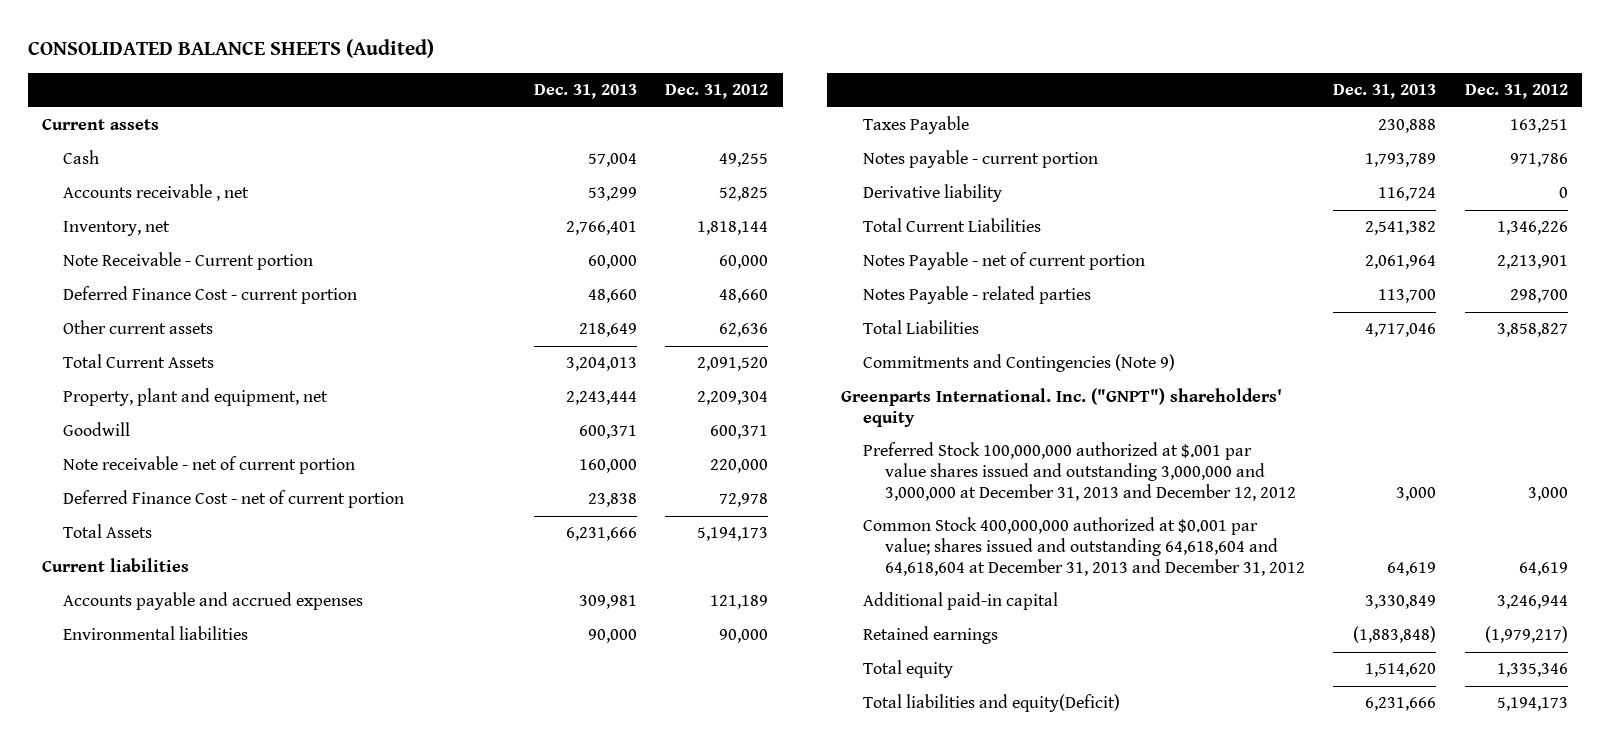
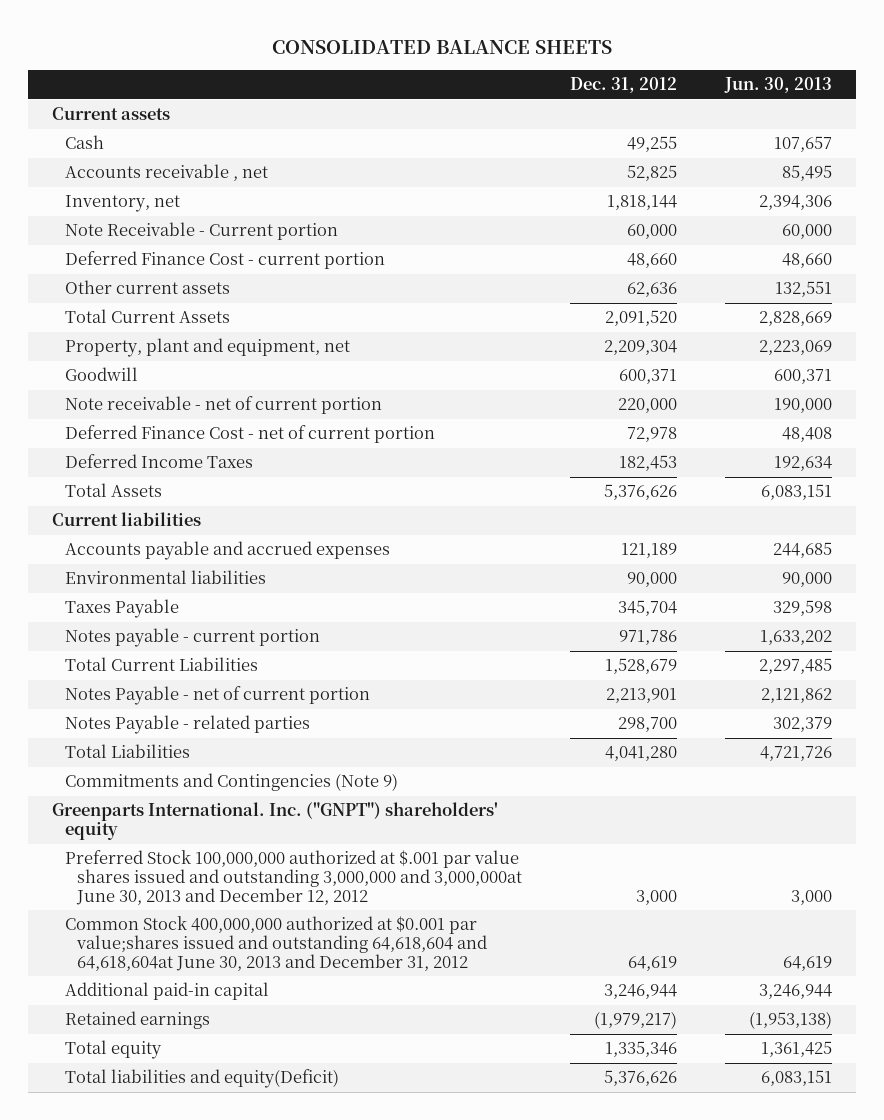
[27,39,434,59] CONSOLIDATED BALANCE SHEETS (Audited) -> [272,39,613,54] CONSOLIDATED BALANCE SHEETS
[533,84,637,100] Dec. 31, 2013 -> none
none -> [724,77,833,94] Jun. 30, 2013
none -> [64,454,253,469] Deferred Income Taxes
[697,527,769,542] 5,194,173 -> [604,484,678,501] 5,376,626
[1509,119,1568,134] 163,251 -> [618,600,678,617] 345,704
[863,184,1003,203] Derivative liability -> none
[1496,221,1568,236] 1,346,226 -> [605,658,678,675] 1,528,679
[1496,323,1568,338] 3,858,827 -> [605,746,678,762] 4,041,280
[863,442,1296,501] Preferred Stock 100,000,000 authorized at $.001 par value shares issued and outstanding 3,000,000 and 3,000,000 at December 31, 2013 and December 12, 2012 -> [64,850,523,906] Preferred Stock 100,000,000 authorized at $.001 par value shares issued and outstanding 3,000,000 and 3,000,000at June 30, 2013 and December 12, 2012
[863,517,1305,576] Common Stock 400,000,000 authorized at $0.001 par value; shares issued and outstanding 64,618,604 and 64,618,604 at December 31, 2013 and December 31, 2012 -> [64,916,488,972] Common Stock 400,000,000 authorized at $0.001 par value;shares issued and outstanding 64,618,604 and 64,618,604at June 30, 2013 and December 31, 2012
[1496,697,1568,712] 5,194,173 -> [604,1070,678,1087] 5,376,626

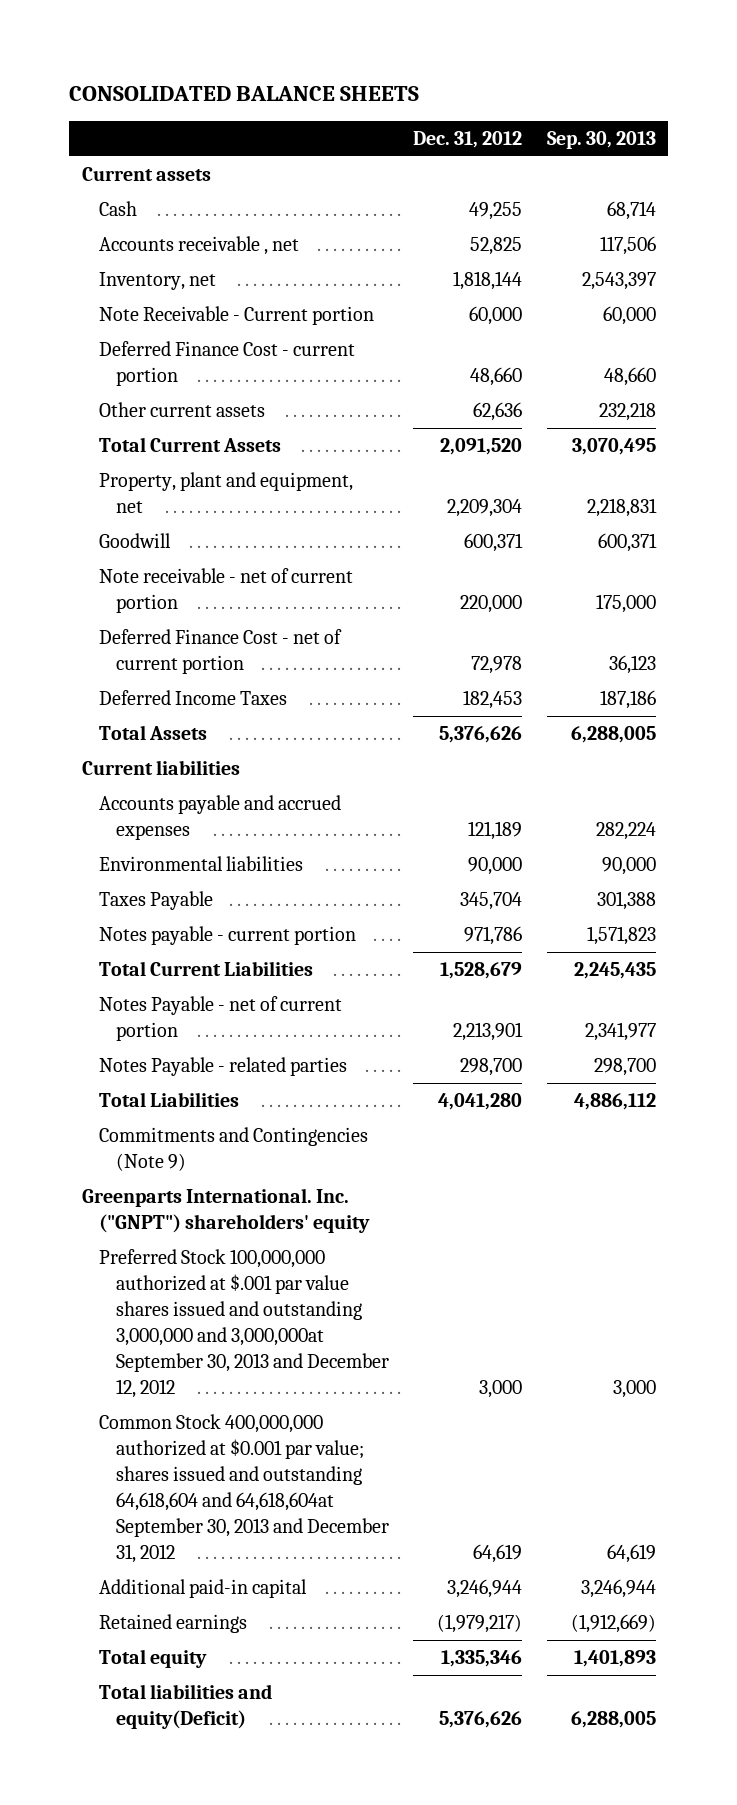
[724,77,833,94] Jun. 30, 2013 -> none
none -> [546,131,656,150] Sep. 30, 2013
[64,850,523,906] Preferred Stock 100,000,000 authorized at $.001 par value shares issued and outstanding 3,000,000 and 3,000,000at June 30, 2013 and December 12, 2012 -> [98,1249,389,1399] Preferred Stock 100,000,000 authorized at $.001 par value shares issued and outstanding 3,000,000 and 3,000,000at September 30, 2013 and December 12, 2012
[64,916,488,972] Common Stock 400,000,000 authorized at $0.001 par value;shares issued and outstanding 64,618,604 and 64,618,604at June 30, 2013 and December 31, 2012 -> [98,1414,389,1564] Common Stock 400,000,000 authorized at $0.001 par value; shares issued and outstanding 64,618,604 and 64,618,604at September 30, 2013 and December 31, 2012

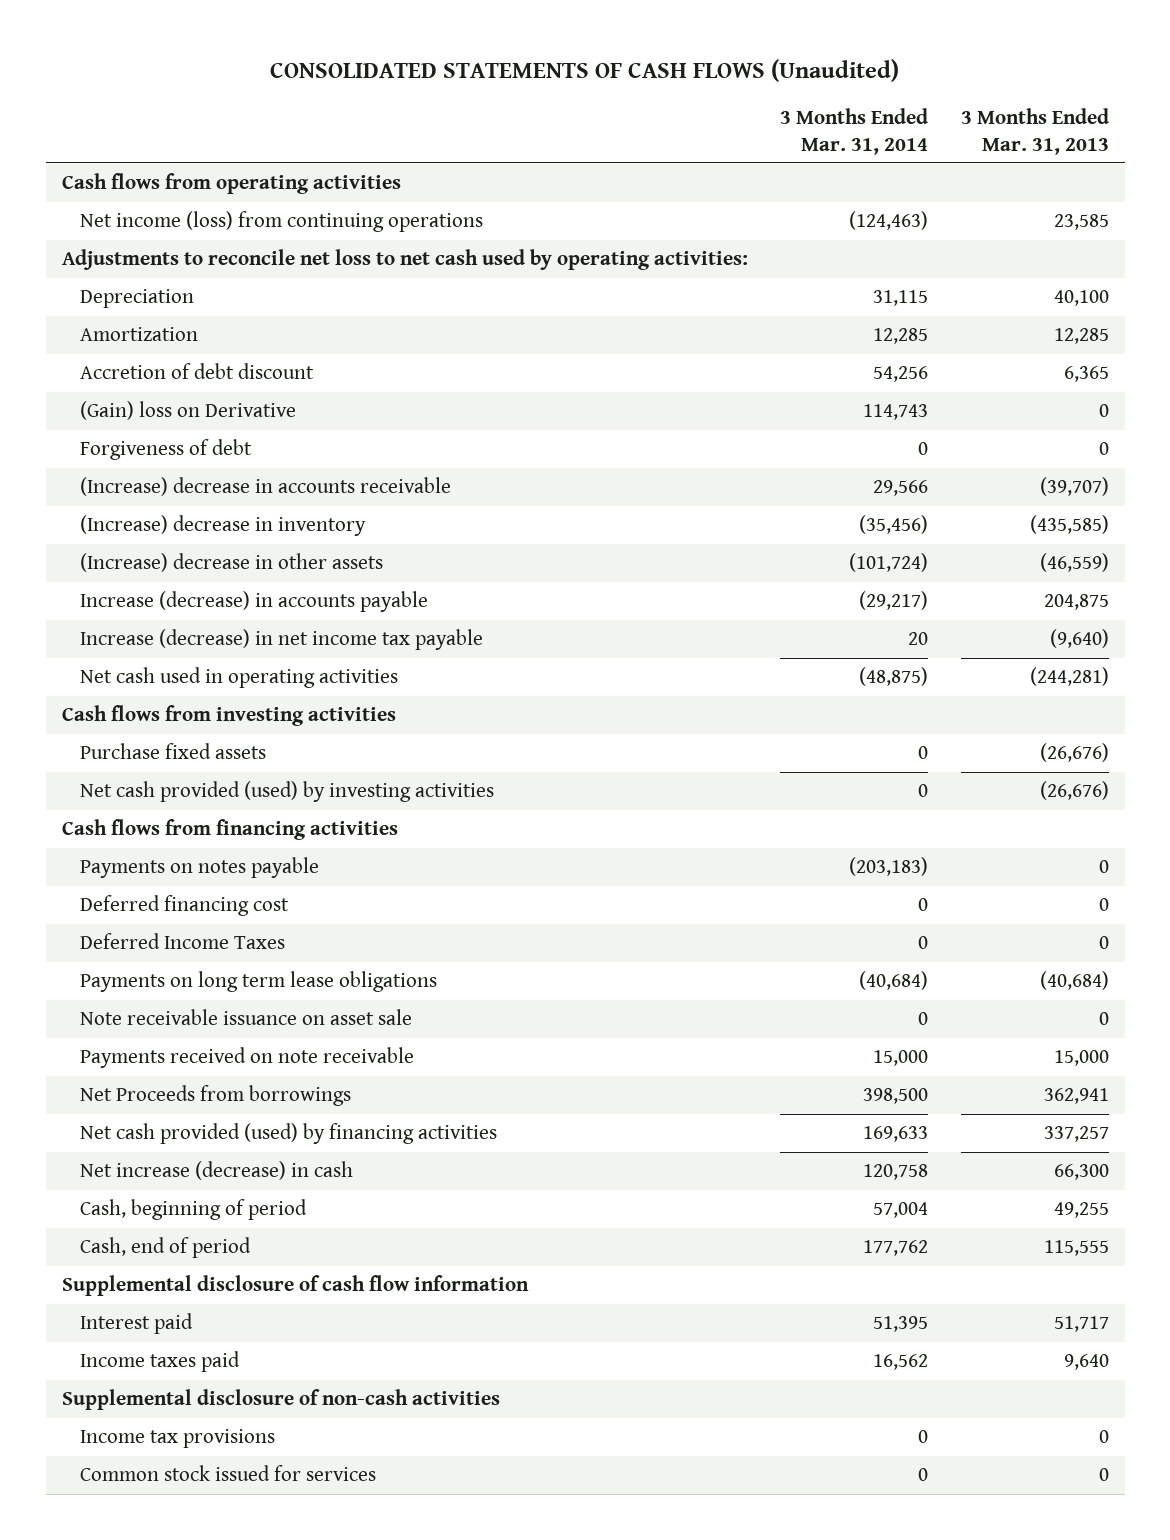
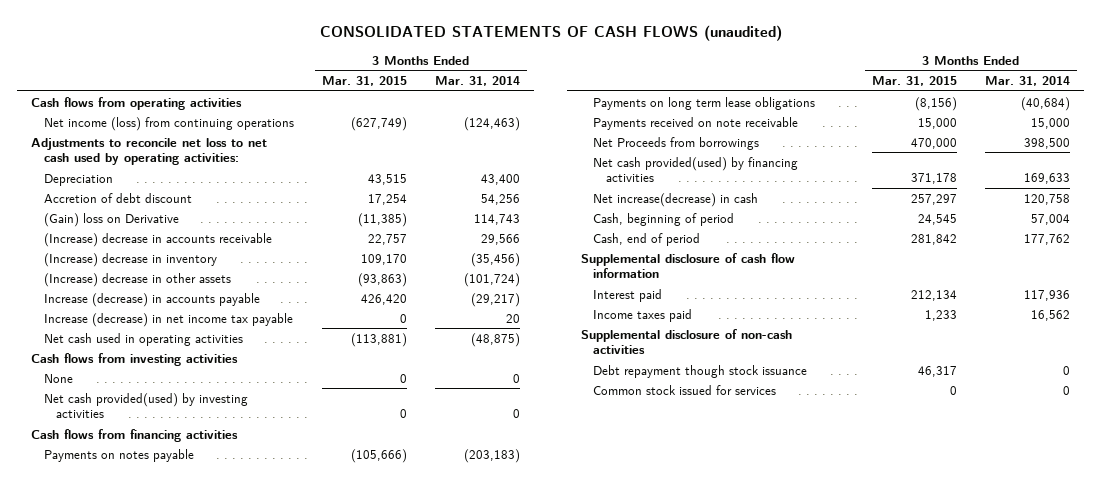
[270,58,900,82] CONSOLIDATED STATEMENTS OF CASH FLOWS (Unaudited) -> [319,25,782,42] CONSOLIDATED STATEMENTS OF CASH FLOWS (unaudited)
[960,108,1109,155] 3 Months Ended Mar. 31, 2013 -> none
none -> [322,76,408,87] Mar. 31, 2015
[79,327,198,342] Amortization -> none
[873,290,929,307] 31,115 -> [481,173,521,185] 43,400
[79,439,252,461] Forgiveness of debt -> none
[79,743,266,760] Purchase fixed assets -> none
none -> [43,373,73,383] None
[79,781,494,803] Net cash provided (used) by investing activities -> [43,392,248,419] Net cash provided(used) by investing activities
[79,895,289,917] Deferred financing cost -> none
[79,933,285,950] Deferred Income Taxes -> none
[79,1009,412,1026] Note receivable issuance on asset sale -> none
[79,1123,497,1145] Net cash provided (used) by financing activities -> [593,156,799,183] Net cash provided(used) by financing activities
[79,1161,353,1181] Net increase (decrease) in cash -> [593,192,759,207] Net increase(decrease) in cash
[873,1316,929,1333] 51,395 -> [1023,289,1070,301] 117,936
[79,1429,275,1449] Income tax provisions -> none
none -> [593,364,808,378] Debt repayment though stock issuance

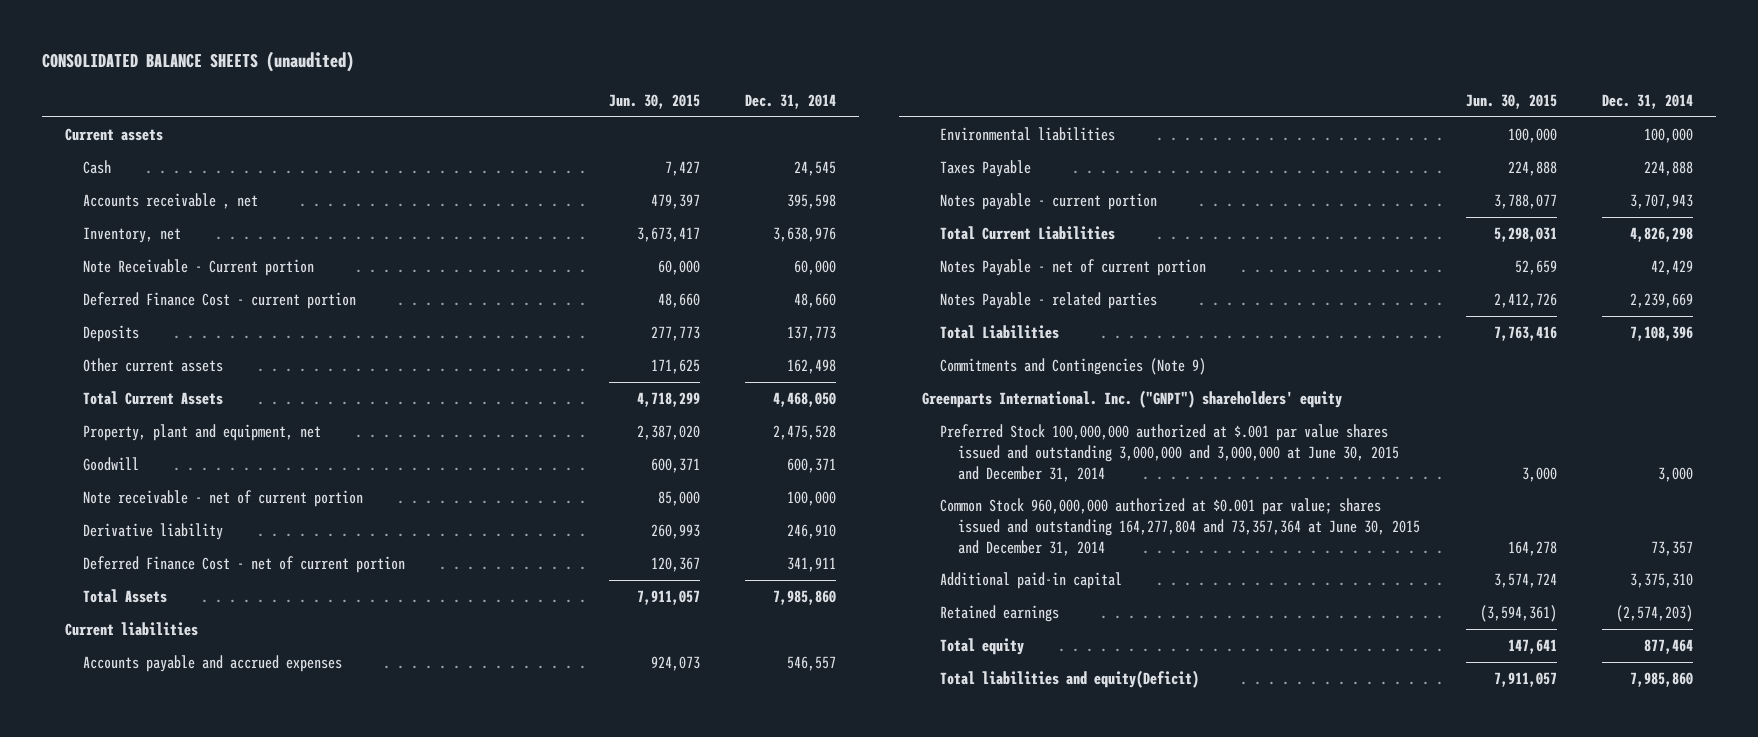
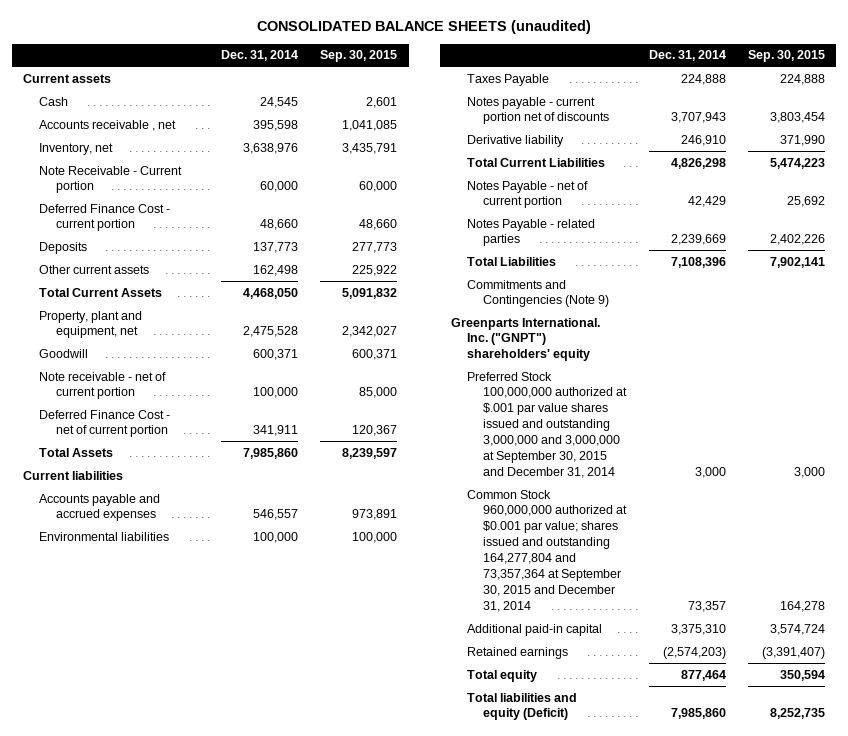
[608,93,700,109] Jun. 30, 2015 -> none
none -> [320,50,398,63] Sep. 30, 2015
[940,193,1158,211] Notes payable - current portion -> [467,96,610,125] Notes payable - current portion net of discounts
[83,523,224,541] Derivative liability -> [467,134,565,147] Derivative liability
[940,424,1400,482] Preferred Stock 100,000,000 authorized at $.001 par value shares issued and outstanding 3,000,000 and 3,000,000 at June 30, 2015 and December 31, 2014 -> [467,371,628,479] Preferred Stock 100,000,000 authorized at $.001 par value shares issued and outstanding 3,000,000 and 3,000,000 at September 30, 2015 and December 31, 2014
[940,498,1421,556] Common Stock 960,000,000 authorized at $0.001 par value; shares issued and outstanding 164,277,804 and 73,357,364 at June 30, 2015 and December 31, 2014 -> [467,489,628,613] Common Stock 960,000,000 authorized at $0.001 par value; shares issued and outstanding 164,277,804 and 73,357,364 at September 30, 2015 and December 31, 2014
[940,670,1200,689] Total liabilities and equity(Deficit) -> [467,692,578,721] Total liabilities and equity (Deficit)

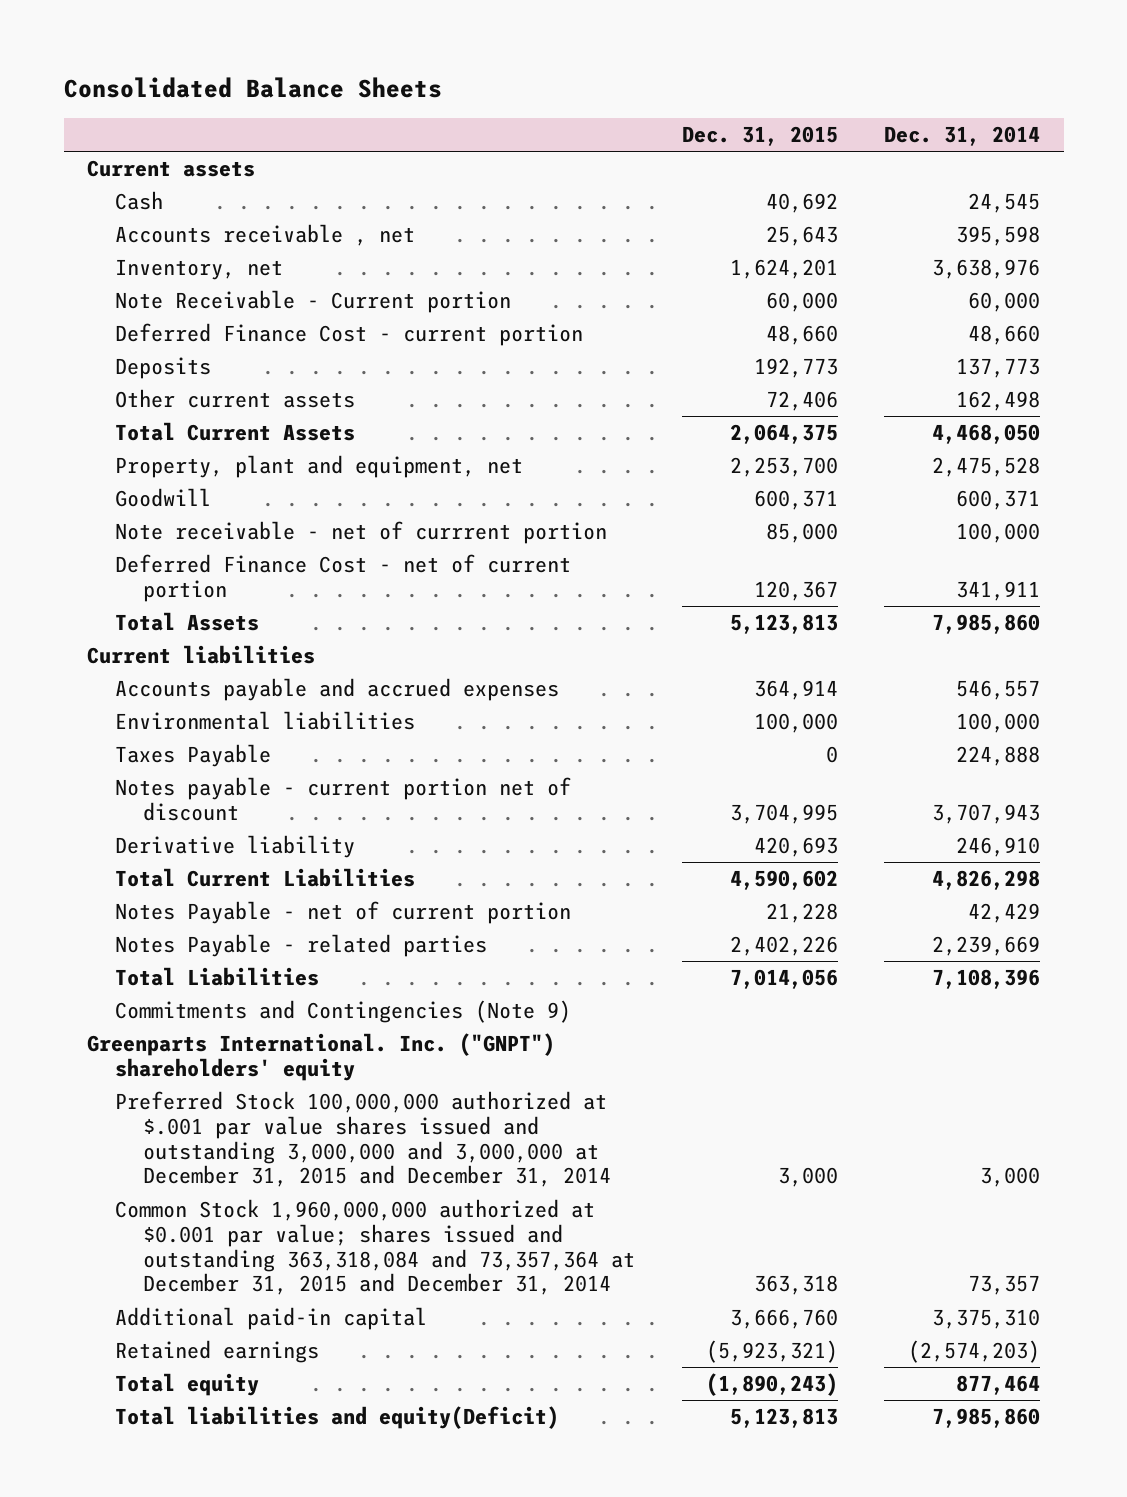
[257,20,592,35] CONSOLIDATED BALANCE SHEETS (unaudited) -> [63,76,442,98] Consolidated Balance Sheets
[320,50,398,63] Sep. 30, 2015 -> none
none -> [681,126,838,147] Dec. 31, 2015
[39,371,167,400] Note receivable - net of current portion -> [114,521,607,545] Note receivable - net of currrent portion
[467,96,610,125] Notes payable - current portion net of discounts -> [114,777,571,821] Notes payable - current portion net of discount
[467,371,628,479] Preferred Stock 100,000,000 authorized at $.001 par value shares issued and outstanding 3,000,000 and 3,000,000 at September 30, 2015 and December 31, 2014 -> [114,1091,611,1188] Preferred Stock 100,000,000 authorized at $.001 par value shares issued and outstanding 3,000,000 and 3,000,000 at December 31, 2015 and December 31, 2014
[467,489,628,613] Common Stock 960,000,000 authorized at $0.001 par value; shares issued and outstanding 164,277,804 and 73,357,364 at September 30, 2015 and December 31, 2014 -> [114,1199,635,1296] Common Stock 1,960,000,000 authorized at $0.001 par value; shares issued and outstanding 363,318,084 and 73,357,364 at December 31, 2015 and December 31, 2014
[467,692,578,721] Total liabilities and equity (Deficit) -> [114,1406,559,1430] Total liabilities and equity(Deficit)

